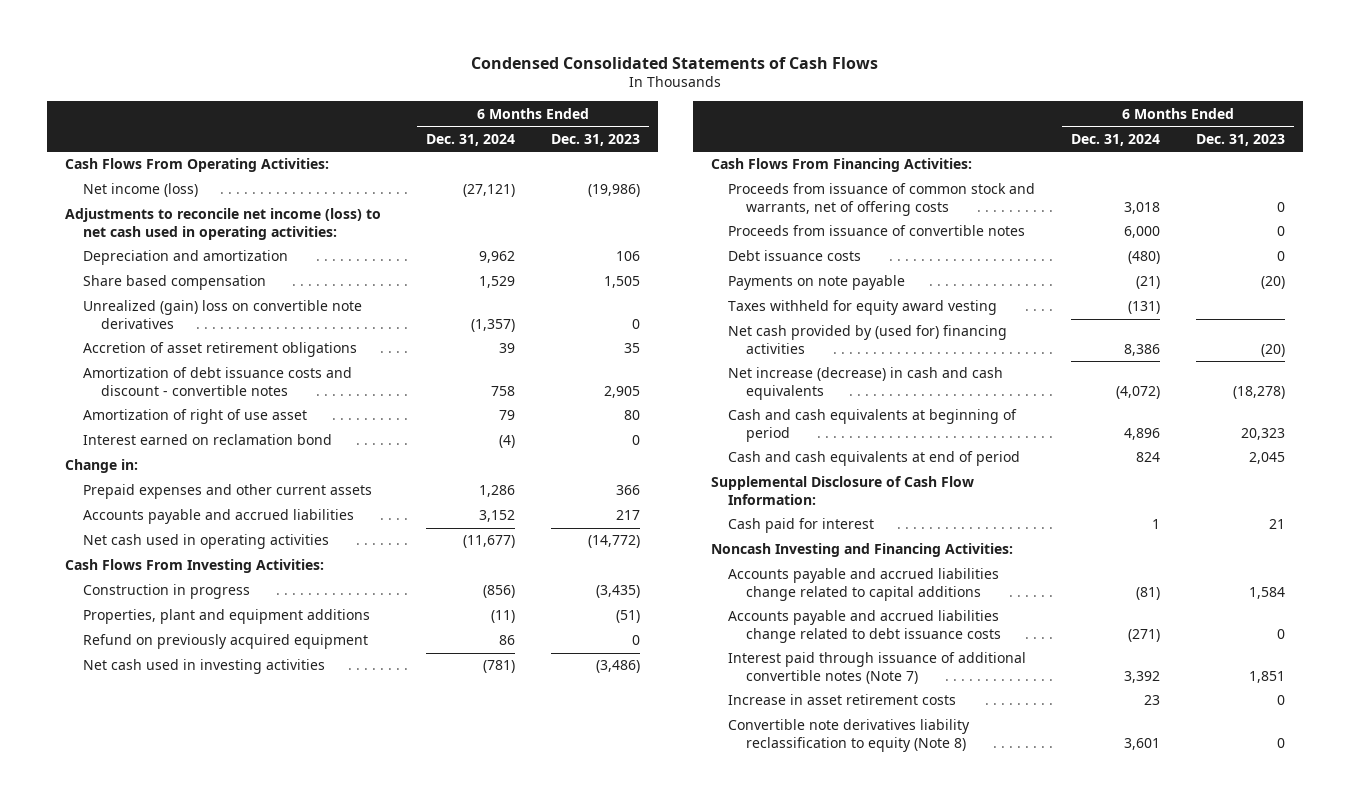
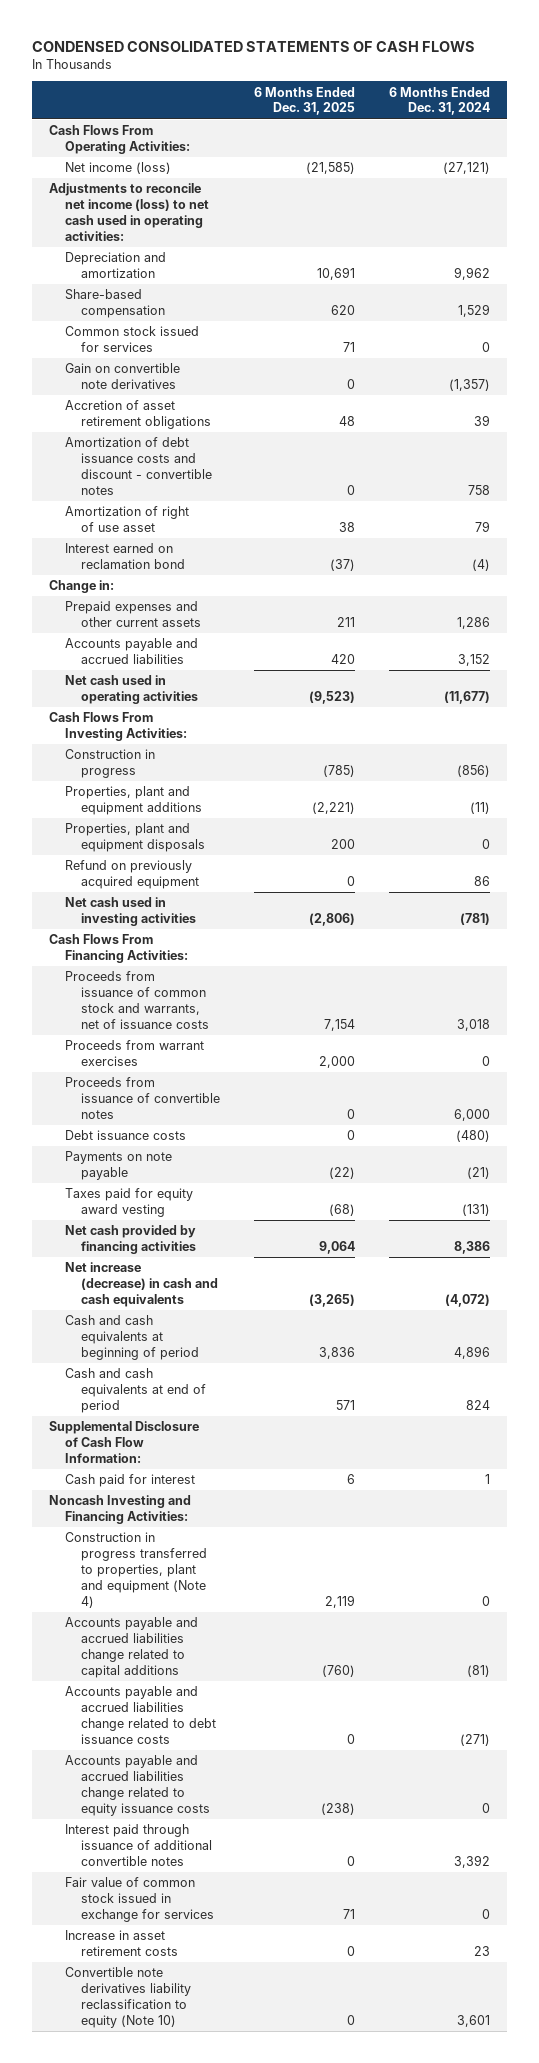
[471,56,879,69] Condensed Consolidated Statements of Cash Flows -> [32,40,476,52] CONDENSED CONSOLIDATED STATEMENTS OF CASH FLOWS
[551,133,641,146] Dec. 31, 2023 -> none
none -> [253,86,355,116] 6 Months Ended Dec. 31, 2025
[83,275,267,291] Share based compensation -> [65,289,166,319] Share-based compensation
none -> [65,326,200,353] Common stock issued for services
[83,300,363,329] Unrealized (gain) loss on convertible note derivatives -> [65,363,181,390] Gain on convertible note derivatives
none -> [65,823,206,853] Properties, plant and equipment disposals
[728,183,1036,216] Proceeds from issuance of common stock and warrants, net of offering costs -> [65,971,210,1030] Proceeds from issuance of common stock and warrants, net of issuance costs
none -> [65,1040,205,1067] Proceeds from warrant exercises
[728,300,998,316] Taxes withheld for equity award vesting -> [65,1188,194,1218] Taxes paid for equity award vesting
[728,325,1008,354] Net cash provided by (used for) financing activities -> [65,1225,197,1255] Net cash provided by financing activities
none -> [65,1532,208,1609] Construction in progress transferred to properties, plant and equipment (Note 4)
none -> [65,1755,211,1817] Accounts payable and accrued liabilities change related to equity issuance costs
[728,652,1027,684] Interest paid through issuance of additional convertible notes (Note 7) -> [65,1824,213,1867] Interest paid through issuance of additional convertible notes
none -> [65,1877,215,1923] Fair value of common stock issued in exchange for services
[728,719,971,752] Convertible note derivatives liability reclassification to equity (Note 8) -> [65,1967,192,2029] Convertible note derivatives liability reclassification to equity (Note 10)

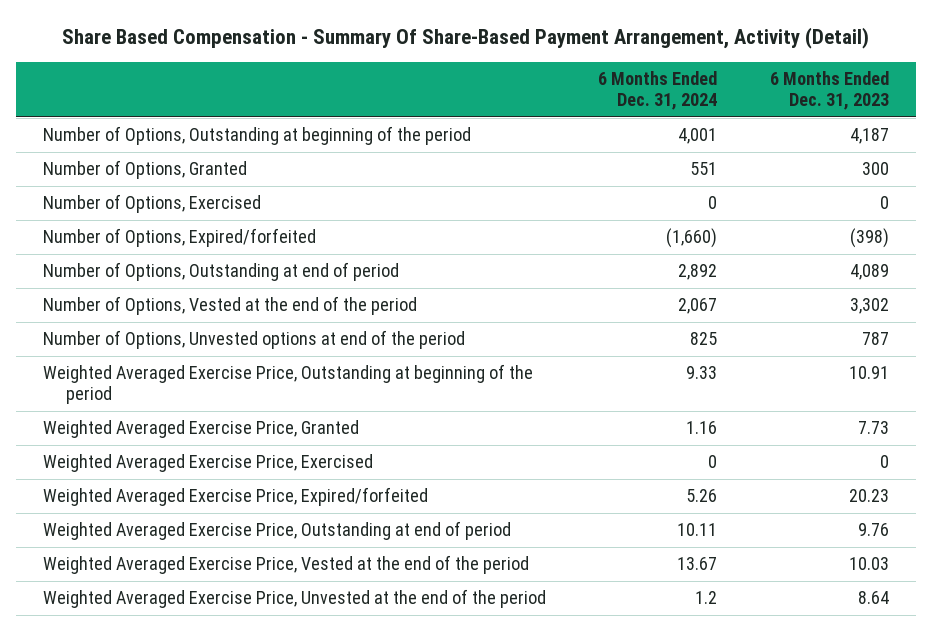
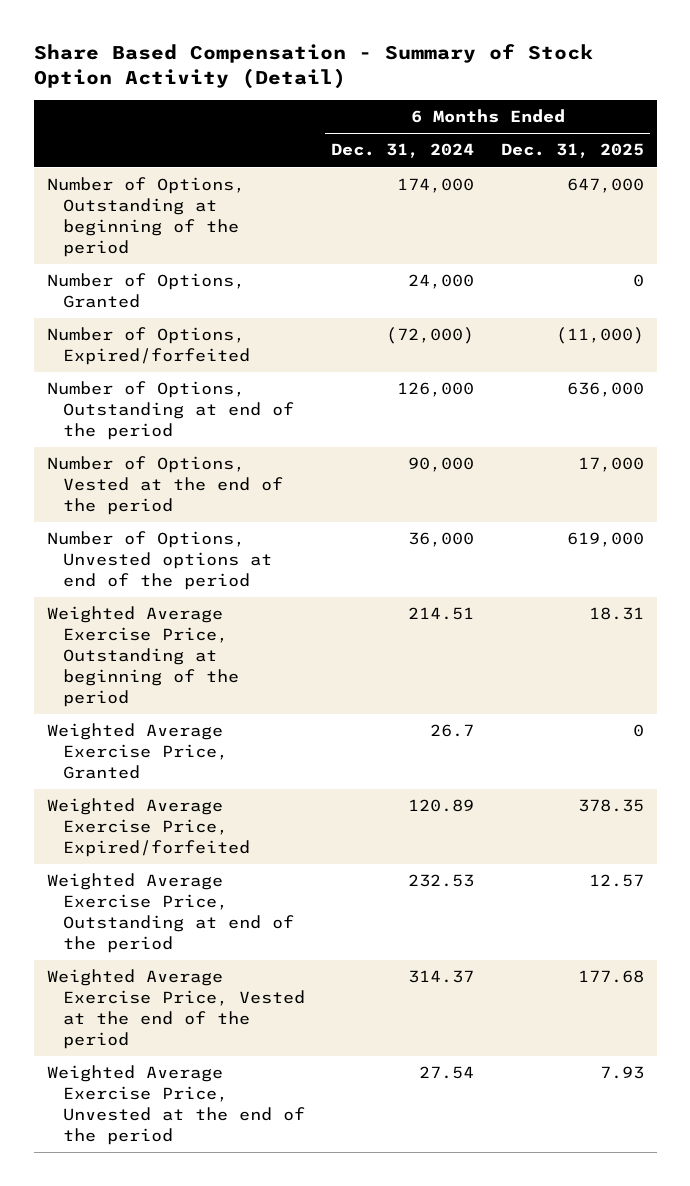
[61,26,869,49] Share Based Compensation - Summary Of Share-Based Payment Arrangement, Activity (Detail) -> [33,43,593,89] Share Based Compensation - Summary of Stock Option Activity (Detail)
[770,71,890,111] 6 Months Ended Dec. 31, 2023 -> none
none -> [500,143,644,159] Dec. 31, 2025
[42,194,261,214] Number of Options, Exercised -> none
[42,454,373,473] Weighted Averaged Exercise Price, Exercised -> none
[678,128,718,145] 4,001 -> [397,178,475,194] 174,000
[690,162,718,176] 551 -> [408,274,475,290] 24,000
[666,228,718,249] (1,660) -> [386,327,475,345] (72,000)
[42,262,399,282] Number of Options, Outstanding at end of period -> [46,381,295,441] Number of Options, Outstanding at end of the period
[678,264,718,281] 2,892 -> [397,382,475,398] 126,000
[678,298,718,315] 2,067 -> [408,457,475,473] 90,000
[690,332,718,346] 825 -> [408,532,475,548] 36,000
[42,364,533,405] Weighted Averaged Exercise Price, Outstanding at beginning of the period -> [46,606,240,707] Weighted Average Exercise Price, Outstanding at beginning of the period
[686,366,718,380] 9.33 -> [408,607,475,621] 214.51
[42,420,359,439] Weighted Averaged Exercise Price, Granted -> [46,723,229,780] Weighted Average Exercise Price, Granted
[686,421,718,435] 1.16 -> [430,724,475,738] 26.7
[42,487,428,507] Weighted Averaged Exercise Price, Expired/forfeited -> [46,798,251,858] Weighted Average Exercise Price, Expired/forfeited
[686,489,718,503] 5.26 -> [408,799,475,813] 120.89
[42,521,511,541] Weighted Averaged Exercise Price, Outstanding at end of period -> [46,873,295,953] Weighted Average Exercise Price, Outstanding at end of the period
[677,523,718,537] 10.11 -> [408,874,475,888] 232.53
[42,555,529,575] Weighted Averaged Exercise Price, Vested at the end of the period -> [46,969,306,1049] Weighted Average Exercise Price, Vested at the end of the period
[677,557,718,571] 13.67 -> [408,970,475,984] 314.37
[42,589,546,609] Weighted Averaged Exercise Price, Unvested at the end of the period -> [46,1065,306,1145] Weighted Average Exercise Price, Unvested at the end of the period
[695,591,718,605] 1.2 -> [419,1066,475,1080] 27.54

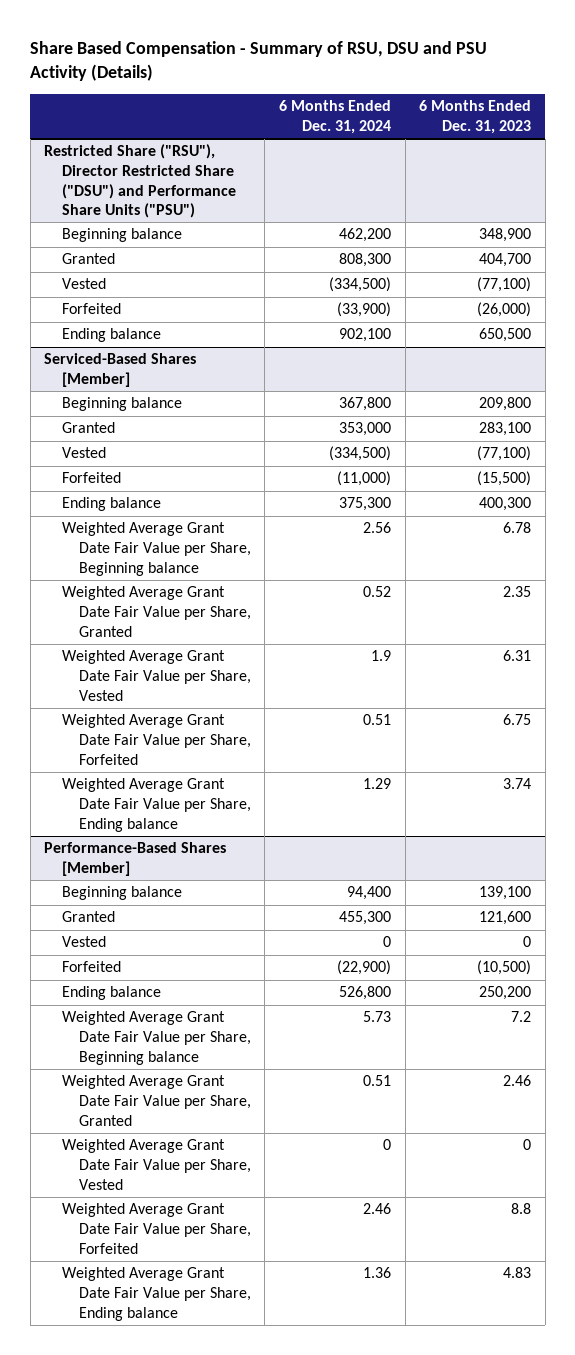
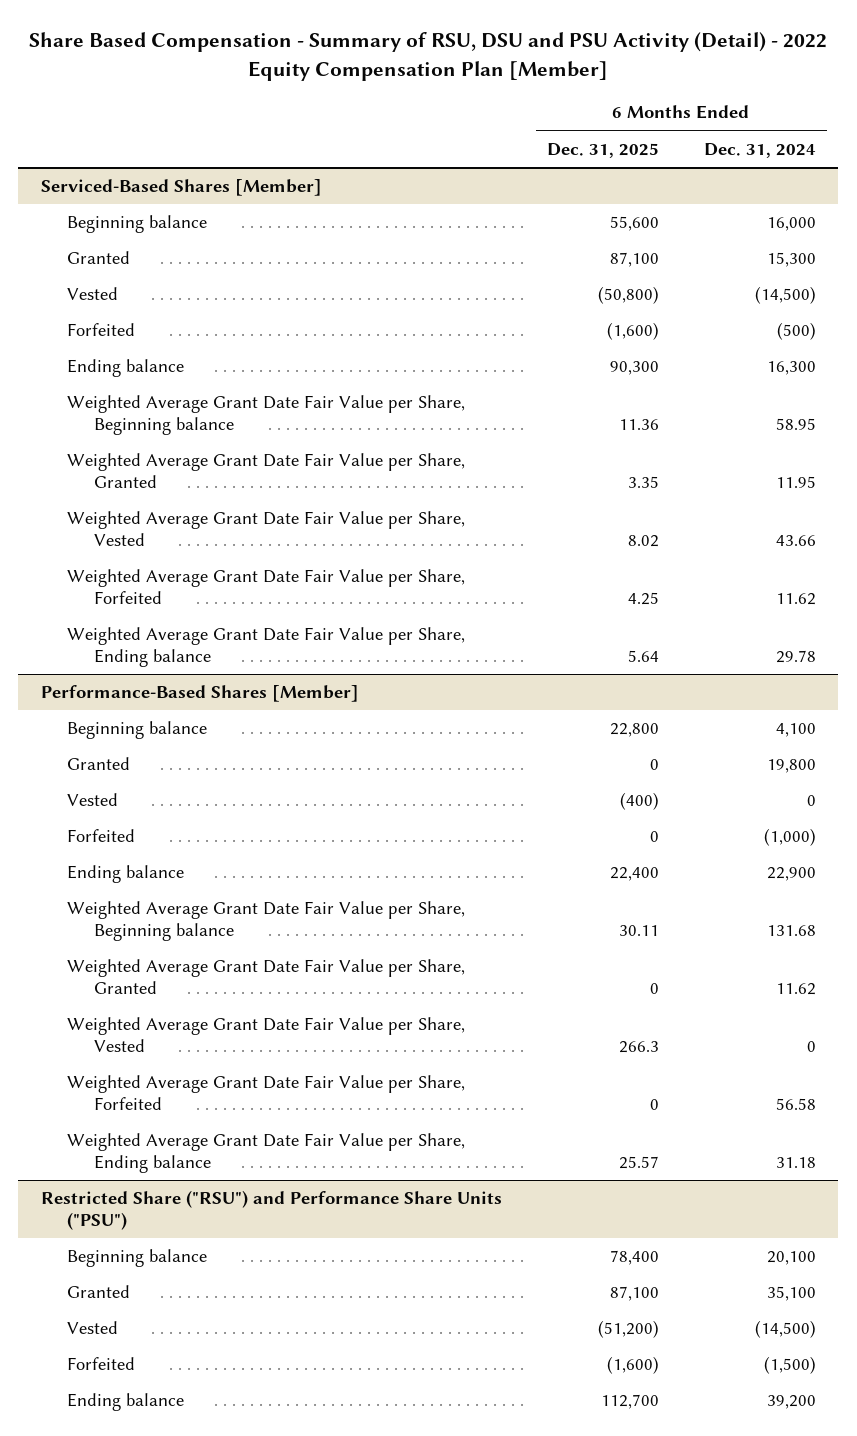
[30,41,488,82] Share Based Compensation - Summary of RSU, DSU and PSU Activity (Details) -> [29,32,828,81] Share Based Compensation - Summary of RSU, DSU and PSU Activity (Detail) - 2022 Equity Compensation Plan [Member]
[419,100,532,135] 6 Months Ended Dec. 31, 2023 -> none
none -> [546,142,659,158] Dec. 31, 2025
[44,144,236,219] Restricted Share ("RSU"), Director Restricted Share ("DSU") and Performance Share Units ("PSU") -> none
[61,228,182,243] Beginning balance -> none
[61,253,115,265] Granted -> none
[61,278,106,290] Vested -> none
[61,303,121,315] Forfeited -> none
[61,328,161,343] Ending balance -> none
[339,397,392,412] 367,800 -> [766,217,816,232] 16,000
[339,422,392,437] 353,000 -> [766,252,816,268] 15,300
[329,446,392,462] (334,500) -> [754,286,816,305] (14,500)
[337,471,392,487] (11,000) -> [776,322,816,341] (500)
[339,497,392,512] 375,300 -> [766,361,816,376] 16,300
[363,522,392,534] 2.56 -> [775,418,816,431] 58.95
[363,586,392,598] 0.52 -> [775,476,816,489] 11.95
[371,650,392,662] 1.9 -> [775,535,816,547] 43.66
[363,714,392,726] 0.51 -> [775,593,816,606] 11.62
[363,778,392,790] 1.29 -> [775,650,816,664] 29.78
[347,886,392,901] 94,400 -> [775,723,816,738] 4,100
[339,911,392,926] 455,300 -> [766,759,816,774] 19,800
[337,960,392,976] (22,900) -> [763,828,816,847] (1,000)
[339,986,392,1001] 526,800 -> [766,867,816,882] 22,900
[363,1011,392,1023] 5.73 -> [766,925,816,937] 131.68
[363,1075,392,1087] 0.51 -> [775,983,816,996] 11.62
[363,1203,392,1215] 2.46 -> [775,1098,816,1111] 56.58
[363,1267,392,1279] 1.36 -> [775,1157,816,1169] 31.18
none -> [40,1190,502,1231] Restricted Share ("RSU") and Performance Share Units ("PSU")
none -> [67,1249,208,1268] Beginning balance
none -> [67,1285,131,1299] Granted
none -> [67,1321,119,1335] Vested
none -> [67,1357,136,1371] Forfeited
none -> [67,1393,185,1412] Ending balance

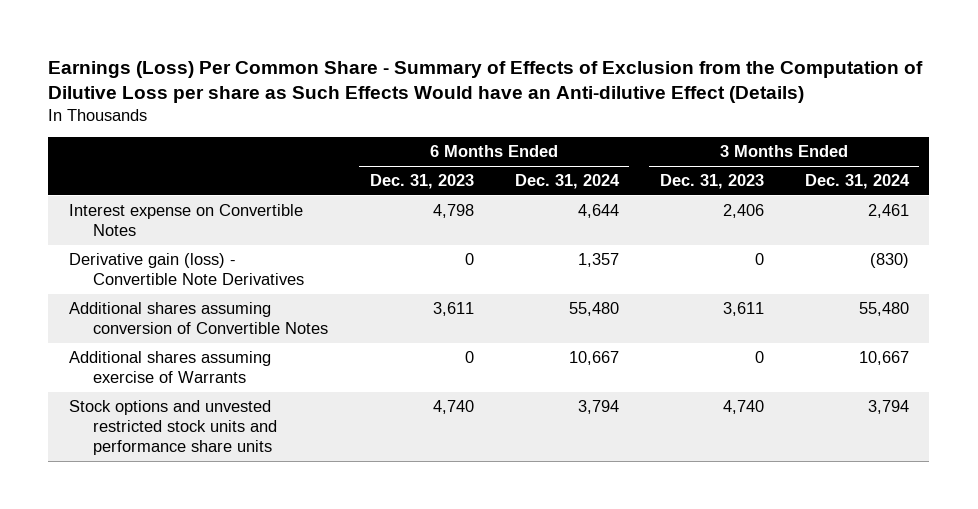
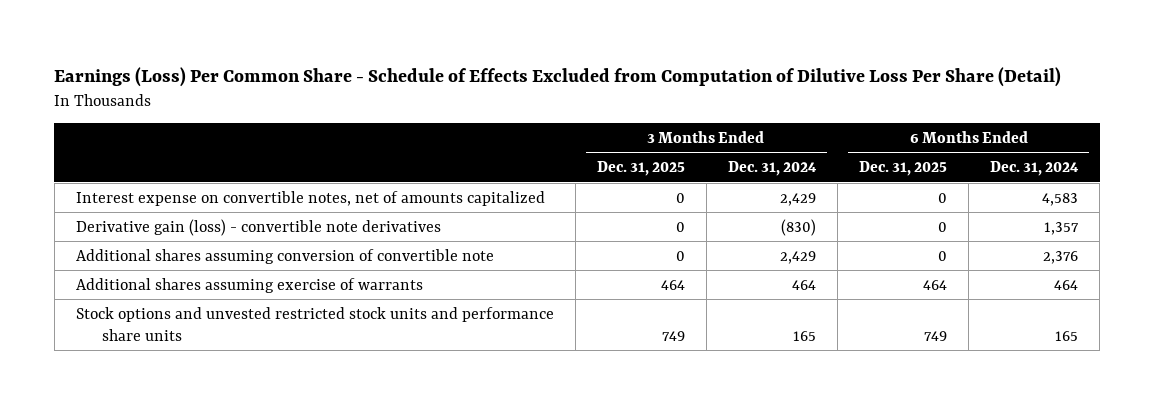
[48,60,924,103] Earnings (Loss) Per Common Share - Summary of Effects of Exclusion from the Computation of Dilutive Loss per share as Such Effects Would have an Anti-dilutive Effect (Details) -> [54,66,1062,87] Earnings (Loss) Per Common Share - Schedule of Effects Excluded from Computation of Dilutive Loss Per Share (Detail)
[369,174,474,190] Dec. 31, 2023 -> none
[659,174,764,190] Dec. 31, 2023 -> none
none -> [596,161,685,177] Dec. 31, 2025
none -> [859,161,948,177] Dec. 31, 2025
[68,204,303,237] Interest expense on Convertible Notes -> [75,190,545,206] Interest expense on convertible notes, net of amounts capitalized
[577,204,619,219] 4,644 -> [1042,192,1079,206] 4,583
[867,204,909,219] 2,461 -> [780,192,817,206] 2,429
[68,253,305,286] Derivative gain (loss) - Convertible Note Derivatives -> [75,218,441,236] Derivative gain (loss) - convertible note derivatives
[68,302,329,335] Additional shares assuming conversion of Convertible Notes -> [75,248,494,264] Additional shares assuming conversion of convertible note
[568,302,619,317] 55,480 -> [1043,250,1079,264] 2,376
[858,302,909,317] 55,480 -> [780,250,817,264] 2,429
[68,351,271,384] Additional shares assuming exercise of Warrants -> [75,277,423,293] Additional shares assuming exercise of warrants
[568,351,619,366] 10,667 -> [1054,279,1079,290] 464
[858,351,909,366] 10,667 -> [792,279,817,290] 464
[577,400,619,415] 3,794 -> [1055,330,1079,341] 165
[867,400,909,415] 3,794 -> [793,330,817,341] 165

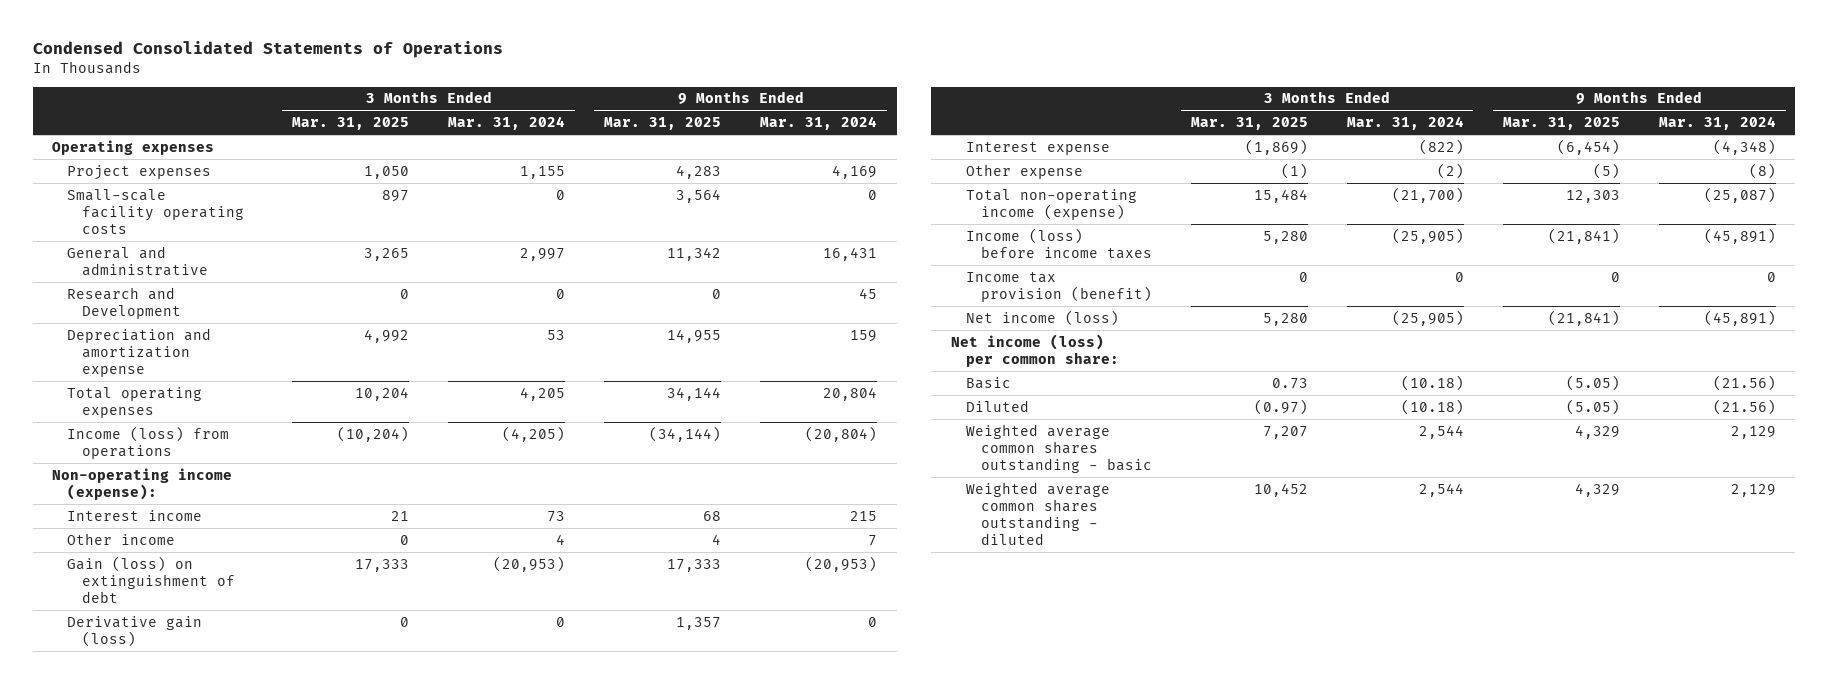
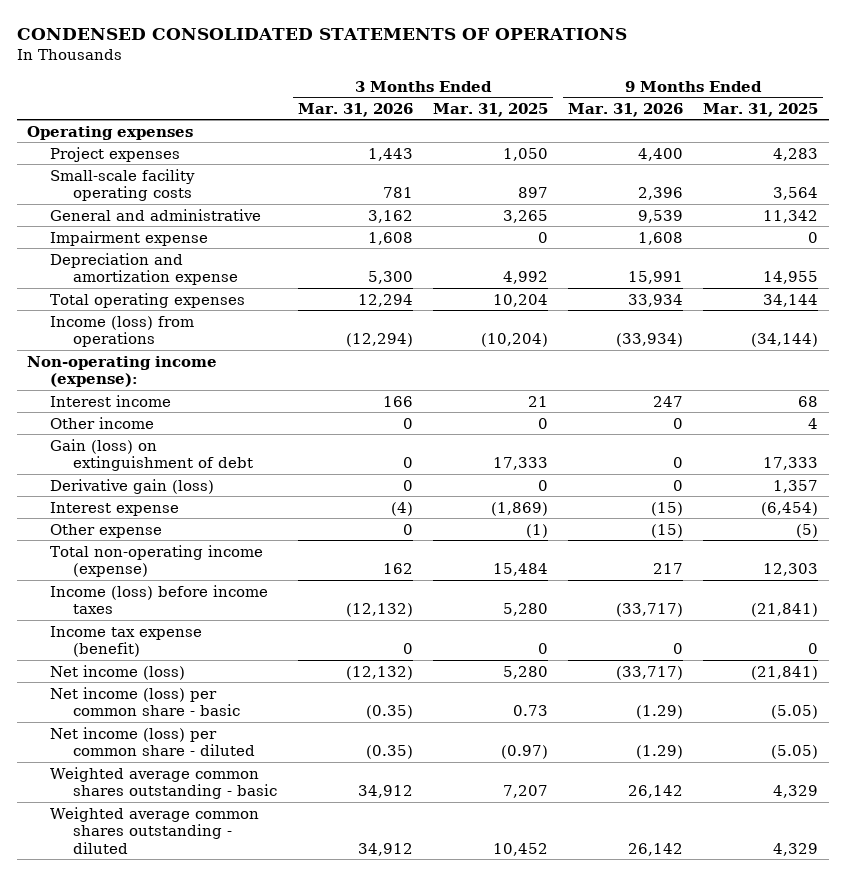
[32,41,503,59] Condensed Consolidated Statements of Operations -> [16,28,627,41] CONDENSED CONSOLIDATED STATEMENTS OF OPERATIONS
[448,116,566,131] Mar. 31, 2024 -> none
[760,116,878,131] Mar. 31, 2024 -> none
none -> [297,102,413,117] Mar. 31, 2026
none -> [568,102,684,117] Mar. 31, 2026
[67,286,181,319] Research and Development -> none
none -> [50,230,209,246] Impairment expense
[965,271,1152,302] Income tax provision (benefit) -> [50,625,203,658] Income tax expense (benefit)
[950,333,1119,367] Net income (loss) per common share: -> none
[965,376,1011,389] Basic -> [50,686,241,717] Net income (loss) per common share - basic
[965,399,1029,412] Diluted -> [50,726,256,757] Net income (loss) per common share - diluted

